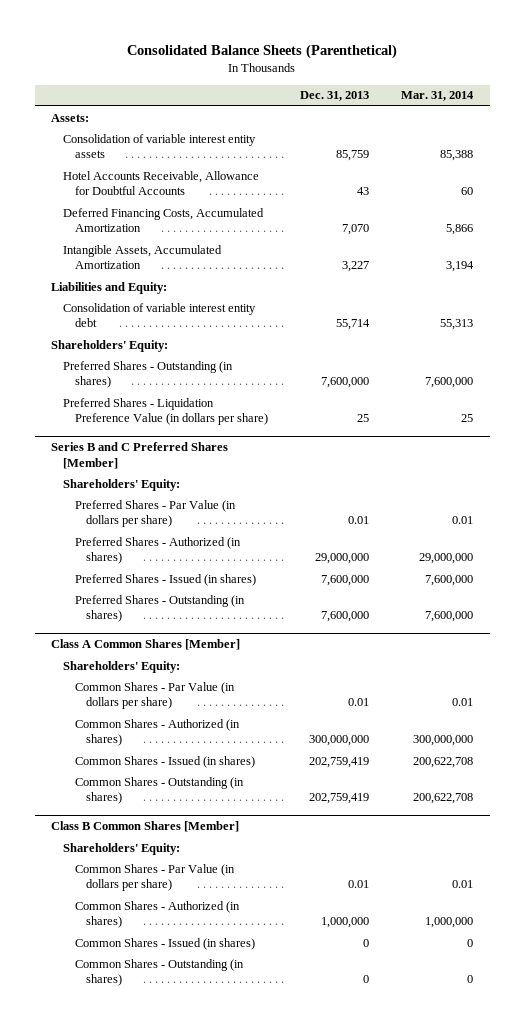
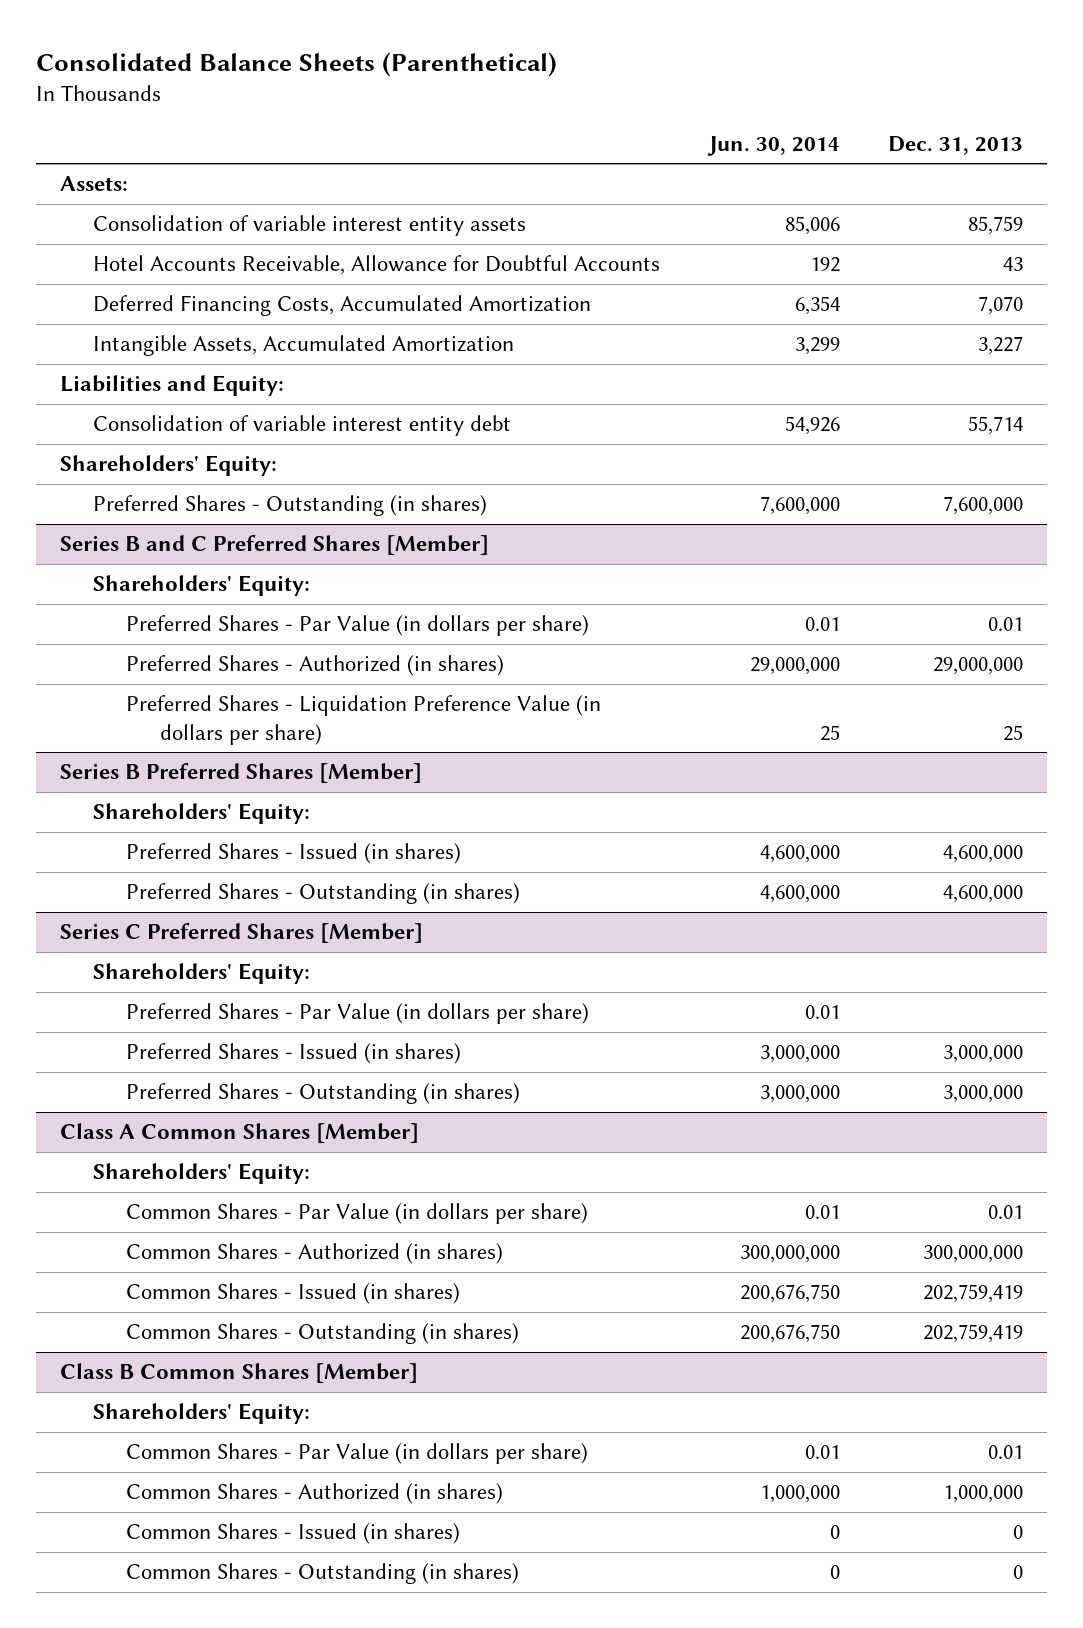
[401,91,475,102] Mar. 31, 2014 -> none
none -> [706,135,840,156] Jun. 30, 2014
[62,397,268,426] Preferred Shares - Liquidation Preference Value (in dollars per share) -> none
none -> [126,695,602,745] Preferred Shares - Liquidation Preference Value (in dollars per share)
none -> [59,763,422,784] Series B Preferred Shares [Member]
none -> [93,803,311,825] Shareholders' Equity:
[320,574,369,586] 7,600,000 -> [943,845,1024,864] 4,600,000
[320,611,369,623] 7,600,000 -> [943,885,1024,904] 4,600,000
none -> [59,923,423,944] Series C Preferred Shares [Member]
none -> [93,963,311,985] Shareholders' Equity:
none -> [126,1003,590,1025] Preferred Shares - Par Value (in dollars per share)
none -> [126,1043,462,1065] Preferred Shares - Issued (in shares)
none -> [126,1083,521,1105] Preferred Shares - Outstanding (in shares)

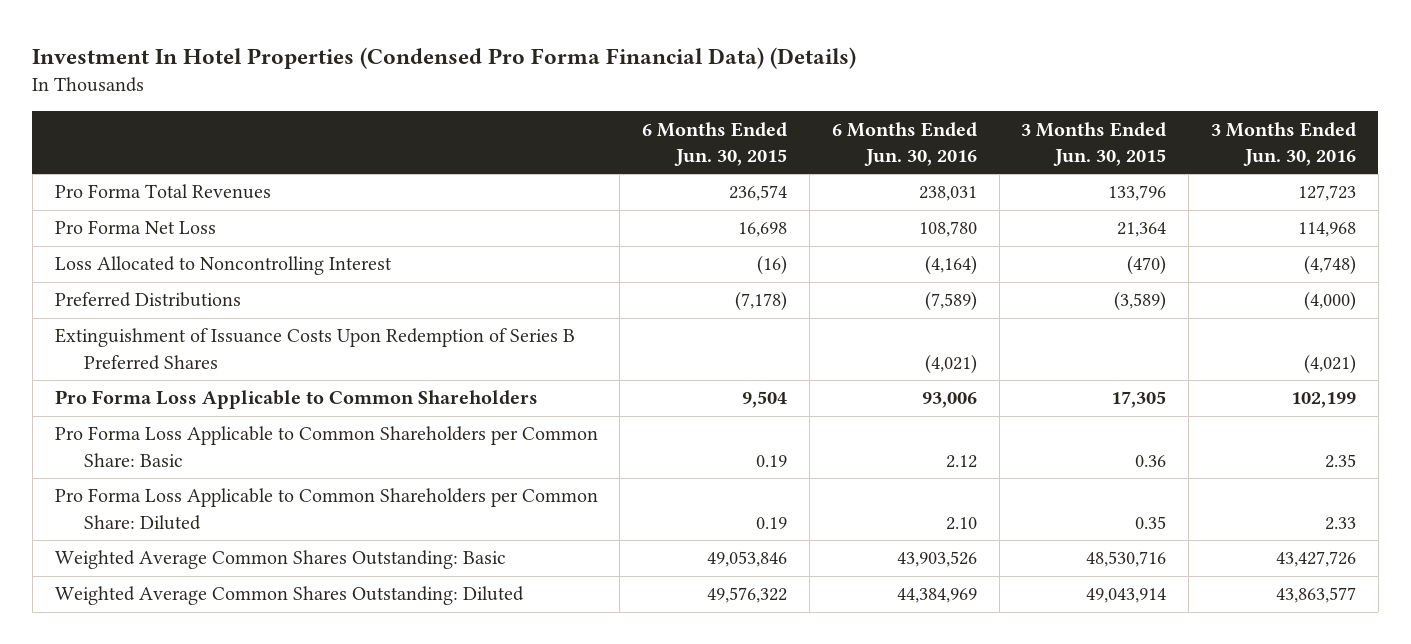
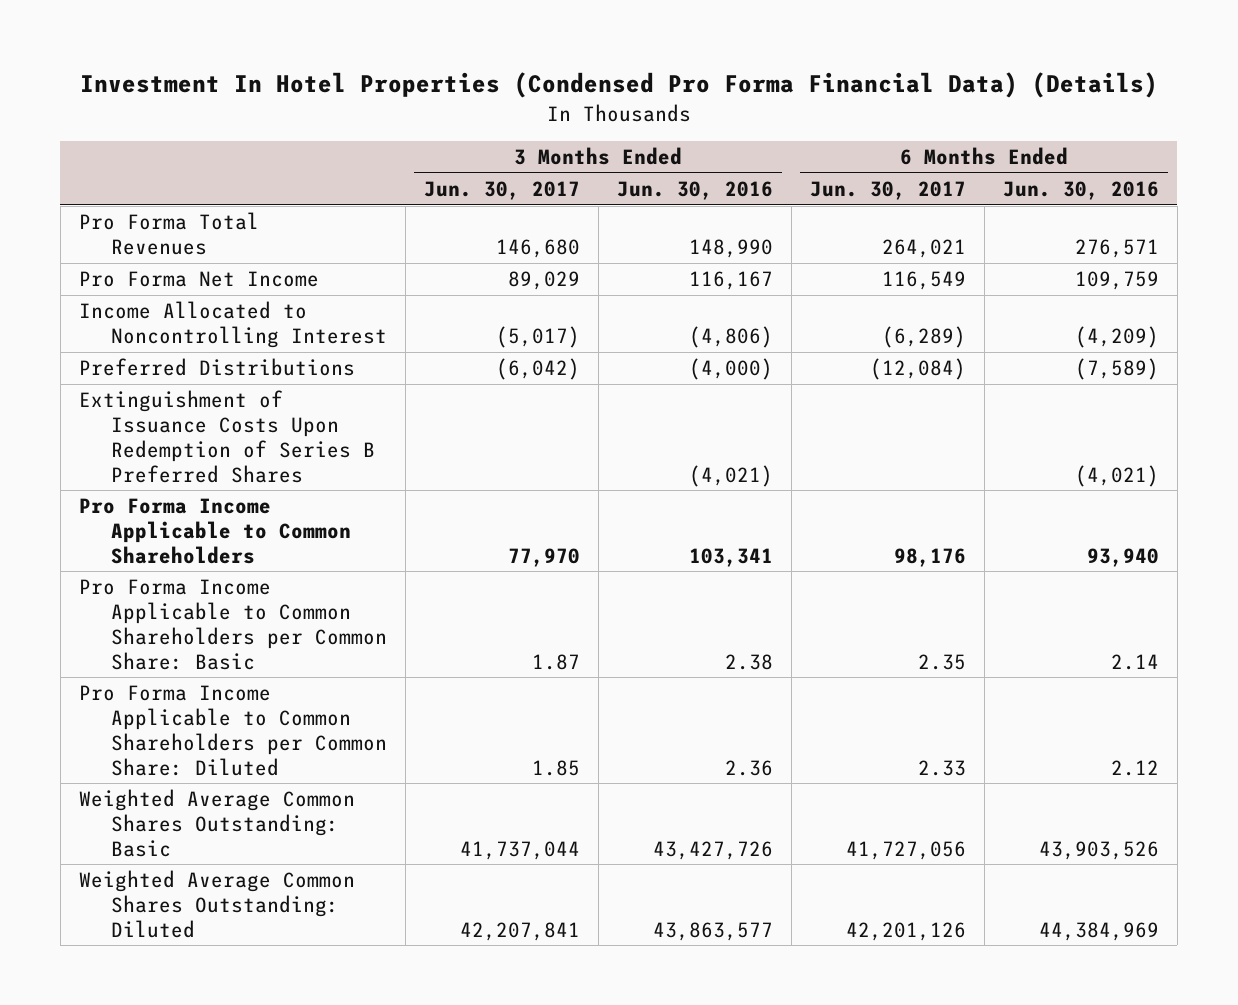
[642,121,788,166] 6 Months Ended Jun. 30, 2015 -> none
[1021,121,1167,166] 3 Months Ended Jun. 30, 2015 -> none
none -> [423,181,580,201] Jun. 30, 2017
none -> [809,181,966,201] Jun. 30, 2017
[918,186,977,202] 238,031 -> [1074,238,1159,258] 276,571
[1298,185,1357,202] 127,723 -> [688,238,773,258] 148,990
[54,220,216,235] Pro Forma Net Loss -> [78,271,319,288] Pro Forma Net Income
[918,221,977,238] 108,780 -> [1074,271,1159,291] 109,759
[1298,222,1357,238] 114,968 -> [688,271,773,291] 116,167
[54,256,392,276] Loss Allocated to Noncontrolling Interest -> [78,301,387,348] Income Allocated to Noncontrolling Interest
[924,255,977,276] (4,164) -> [1074,325,1159,348] (4,209)
[1304,255,1357,276] (4,748) -> [688,325,773,348] (4,806)
[54,390,538,410] Pro Forma Loss Applicable to Common Shareholders -> [78,498,351,564] Pro Forma Income Applicable to Common Shareholders
[921,392,977,409] 93,006 -> [1086,547,1159,567] 93,940
[1291,392,1357,409] 102,199 -> [688,547,773,567] 103,341
[54,426,598,467] Pro Forma Loss Applicable to Common Shareholders per Common Share: Basic -> [78,579,387,670] Pro Forma Income Applicable to Common Shareholders per Common Share: Basic
[945,454,977,468] 2.12 -> [1110,653,1159,670] 2.14
[1325,453,1357,468] 2.35 -> [724,653,773,670] 2.38
[54,488,598,530] Pro Forma Loss Applicable to Common Shareholders per Common Share: Diluted -> [78,685,387,776] Pro Forma Income Applicable to Common Shareholders per Common Share: Diluted
[945,516,977,530] 2.10 -> [1110,759,1159,776] 2.12
[1325,516,1357,530] 2.33 -> [724,759,773,776] 2.36

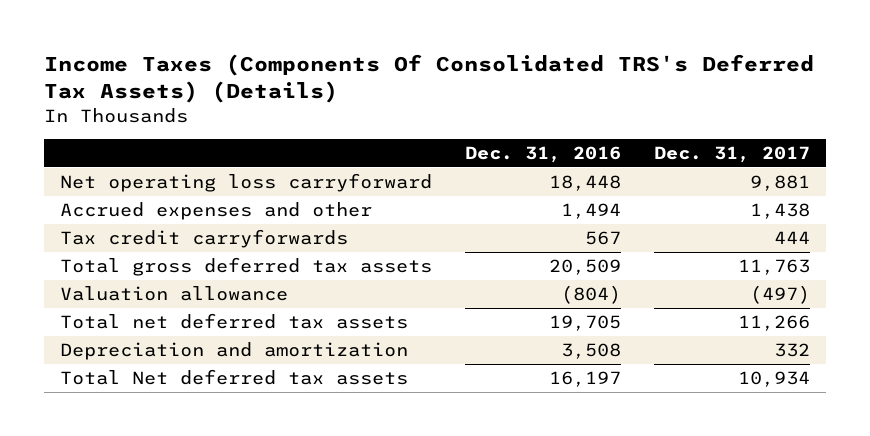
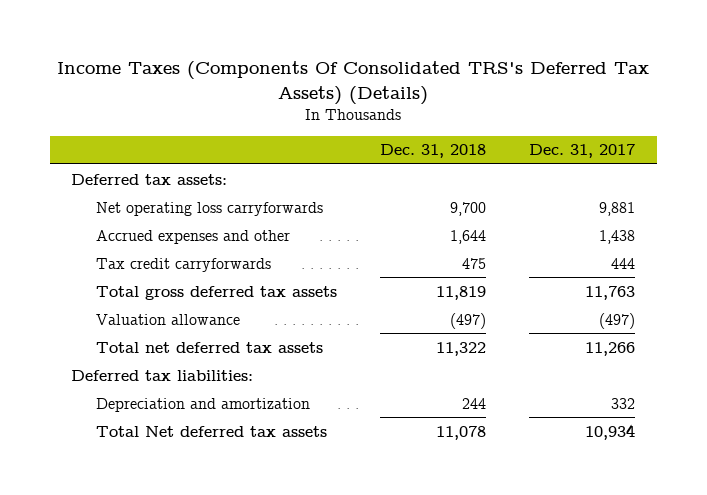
[465,146,622,164] Dec. 31, 2016 -> none
none -> [380,144,487,159] Dec. 31, 2018
none -> [71,173,228,185] Deferred tax assets:
[60,172,433,192] Net operating loss carryforward -> [96,201,324,216] Net operating loss carryforwards
none -> [71,369,254,381] Deferred tax liabilities:

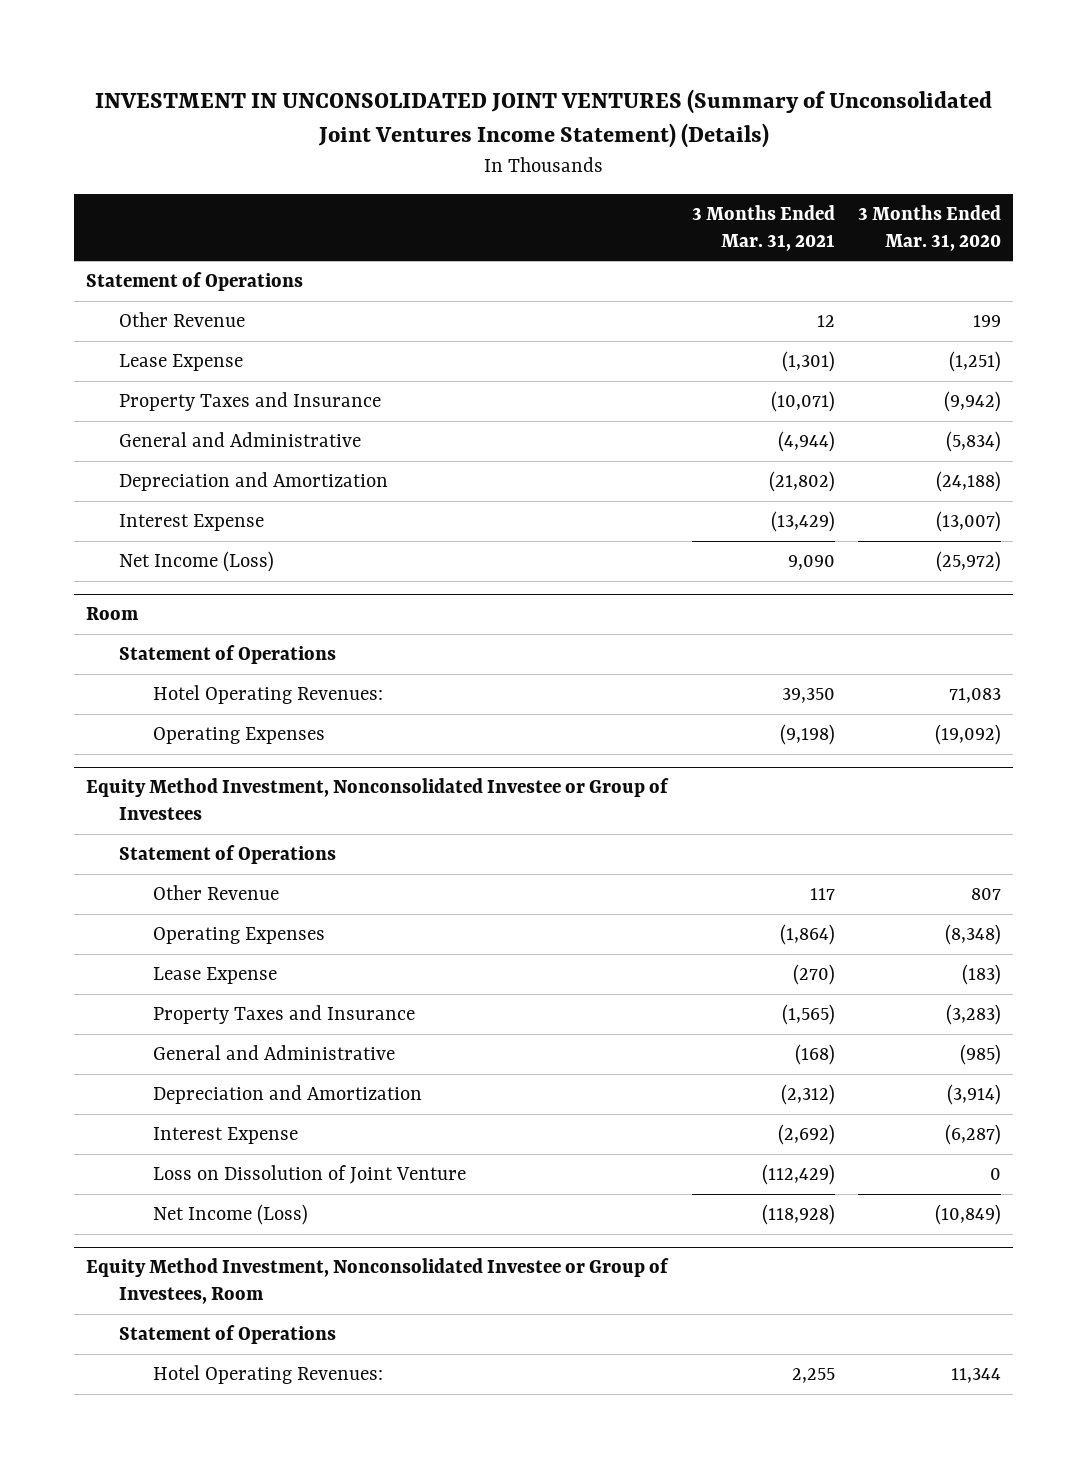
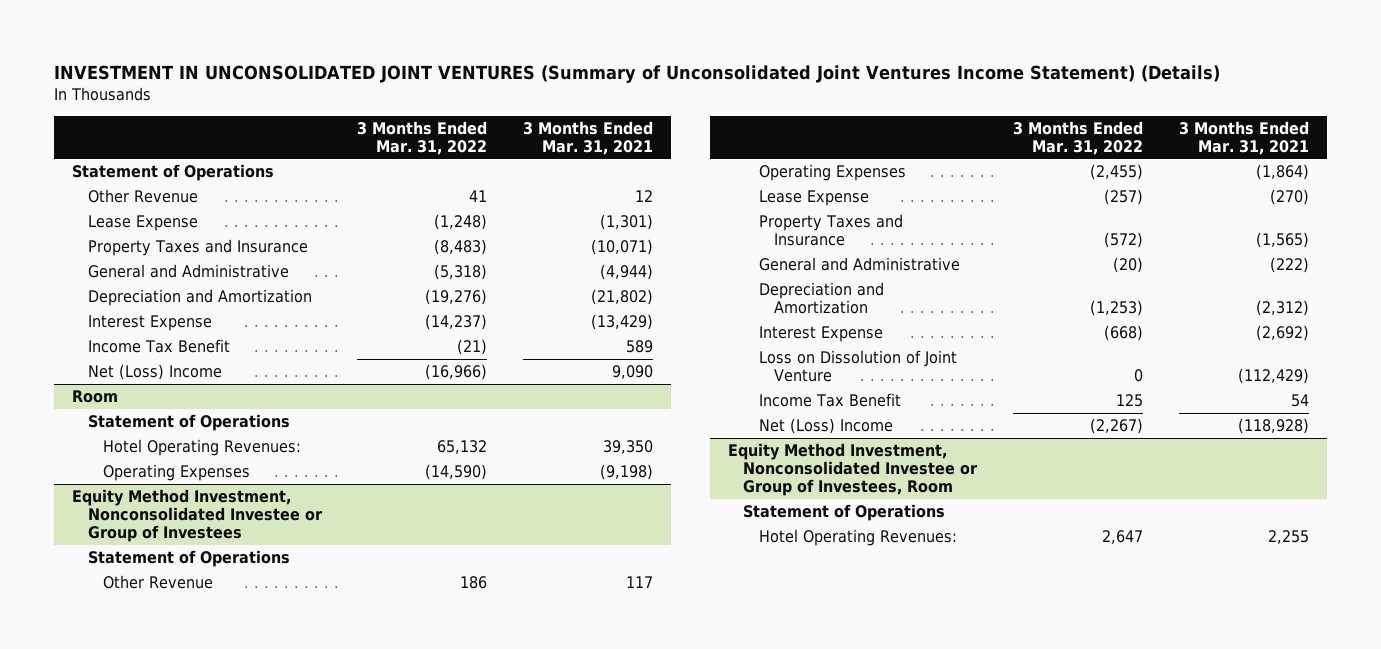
[858,204,1002,251] 3 Months Ended Mar. 31, 2020 -> none
none -> [357,120,488,155] 3 Months Ended Mar. 31, 2022
none -> [87,339,230,354] Income Tax Benefit
[119,551,275,573] Net Income (Loss) -> [87,364,222,381] Net (Loss) Income
[794,1044,835,1066] (168) -> [1269,257,1309,274] (222)
none -> [758,393,901,408] Income Tax Benefit
[152,1204,308,1226] Net Income (Loss) -> [758,418,893,435] Net (Loss) Income

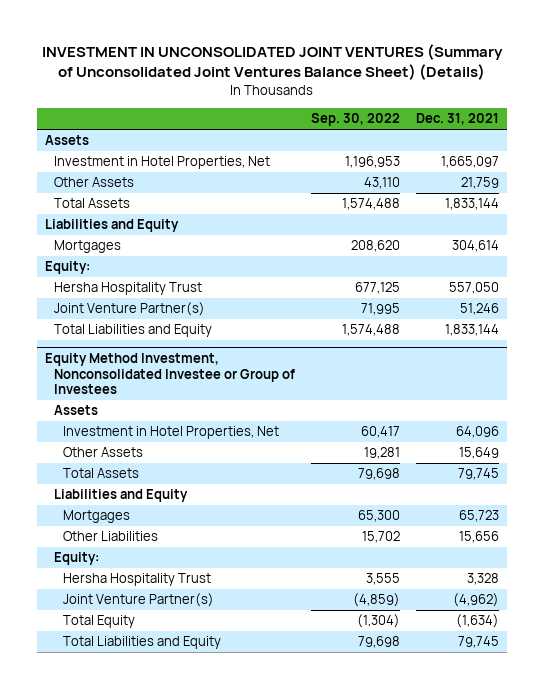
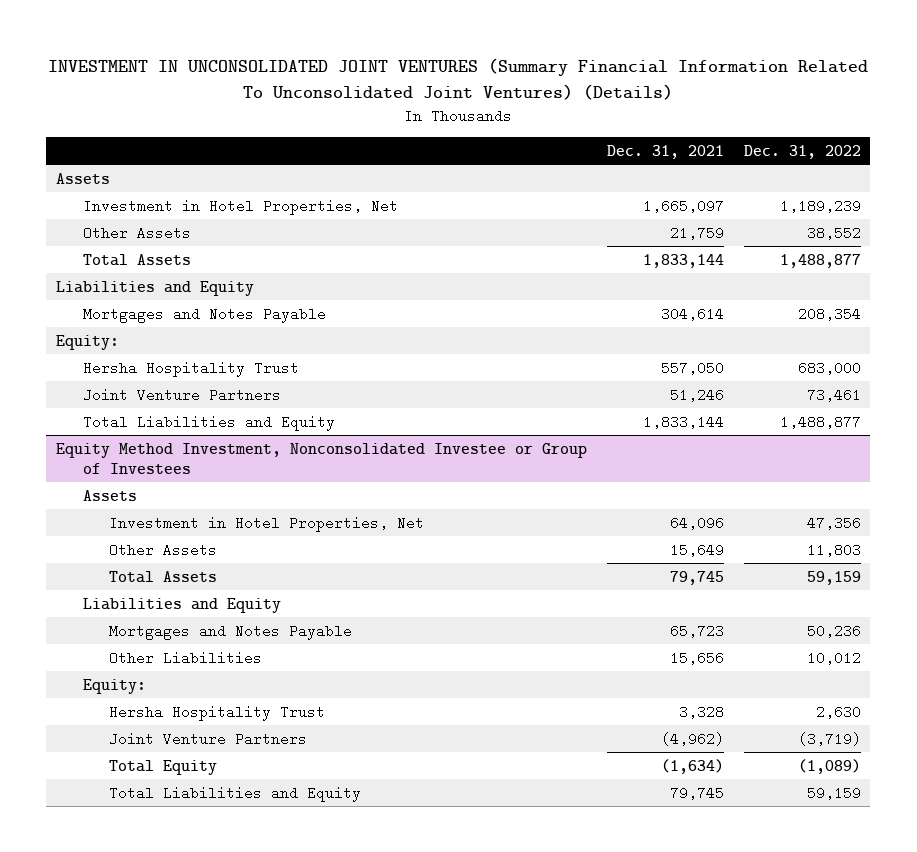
[41,44,503,81] INVESTMENT IN UNCONSOLIDATED JOINT VENTURES (Summary of Unconsolidated Joint Ventures Balance Sheet) (Details) -> [48,58,869,101] INVESTMENT IN UNCONSOLIDATED JOINT VENTURES (Summary Financial Information Related To Unconsolidated Joint Ventures) (Details)
[311,113,401,127] Sep. 30, 2022 -> none
none -> [743,145,861,160] Dec. 31, 2022
[53,240,121,254] Mortgages -> [82,306,326,323] Mortgages and Notes Payable
[53,302,205,317] Joint Venture Partner(s) -> [82,387,281,402] Joint Venture Partners
[63,510,131,524] Mortgages -> [109,623,353,640] Mortgages and Notes Payable
[63,593,215,608] Joint Venture Partner(s) -> [109,731,308,746] Joint Venture Partners

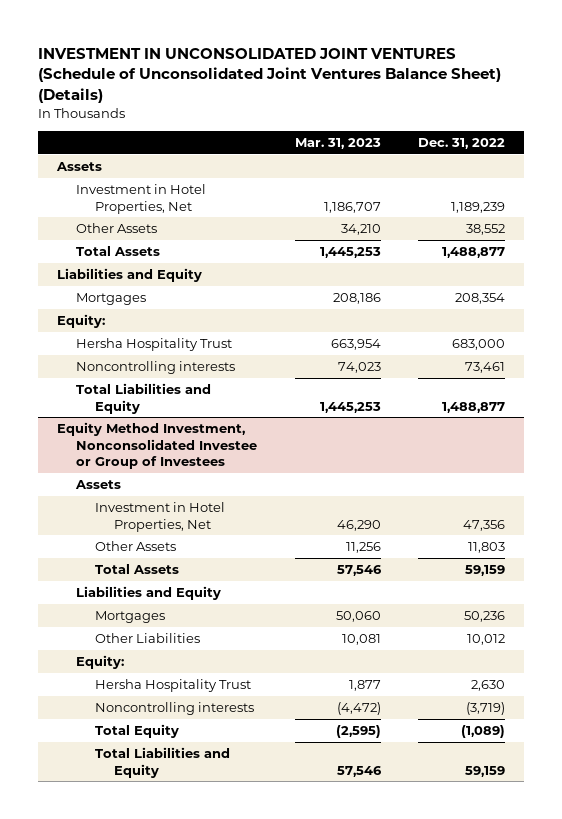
[48,58,869,101] INVESTMENT IN UNCONSOLIDATED JOINT VENTURES (Summary Financial Information Related To Unconsolidated Joint Ventures) (Details) -> [38,47,502,103] INVESTMENT IN UNCONSOLIDATED JOINT VENTURES (Schedule of Unconsolidated Joint Ventures Balance Sheet) (Details)
[606,145,724,160] Dec. 31, 2021 -> none
none -> [294,138,381,150] Mar. 31, 2023
[82,306,326,323] Mortgages and Notes Payable -> [75,293,146,306] Mortgages
[82,387,281,402] Joint Venture Partners -> [75,361,235,375] Noncontrolling interests
[109,623,353,640] Mortgages and Notes Payable -> [94,611,165,624] Mortgages
[109,731,308,746] Joint Venture Partners -> [94,702,254,716] Noncontrolling interests

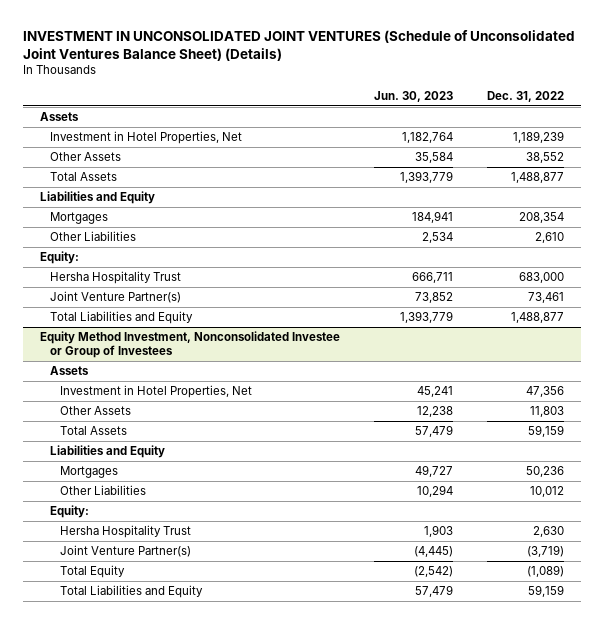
[294,138,381,150] Mar. 31, 2023 -> none
none -> [373,91,453,103] Jun. 30, 2023
none -> [49,231,136,242] Other Liabilities
[75,361,235,375] Noncontrolling interests -> [49,291,181,304] Joint Venture Partner(s)
[94,702,254,716] Noncontrolling interests -> [59,545,191,558] Joint Venture Partner(s)

